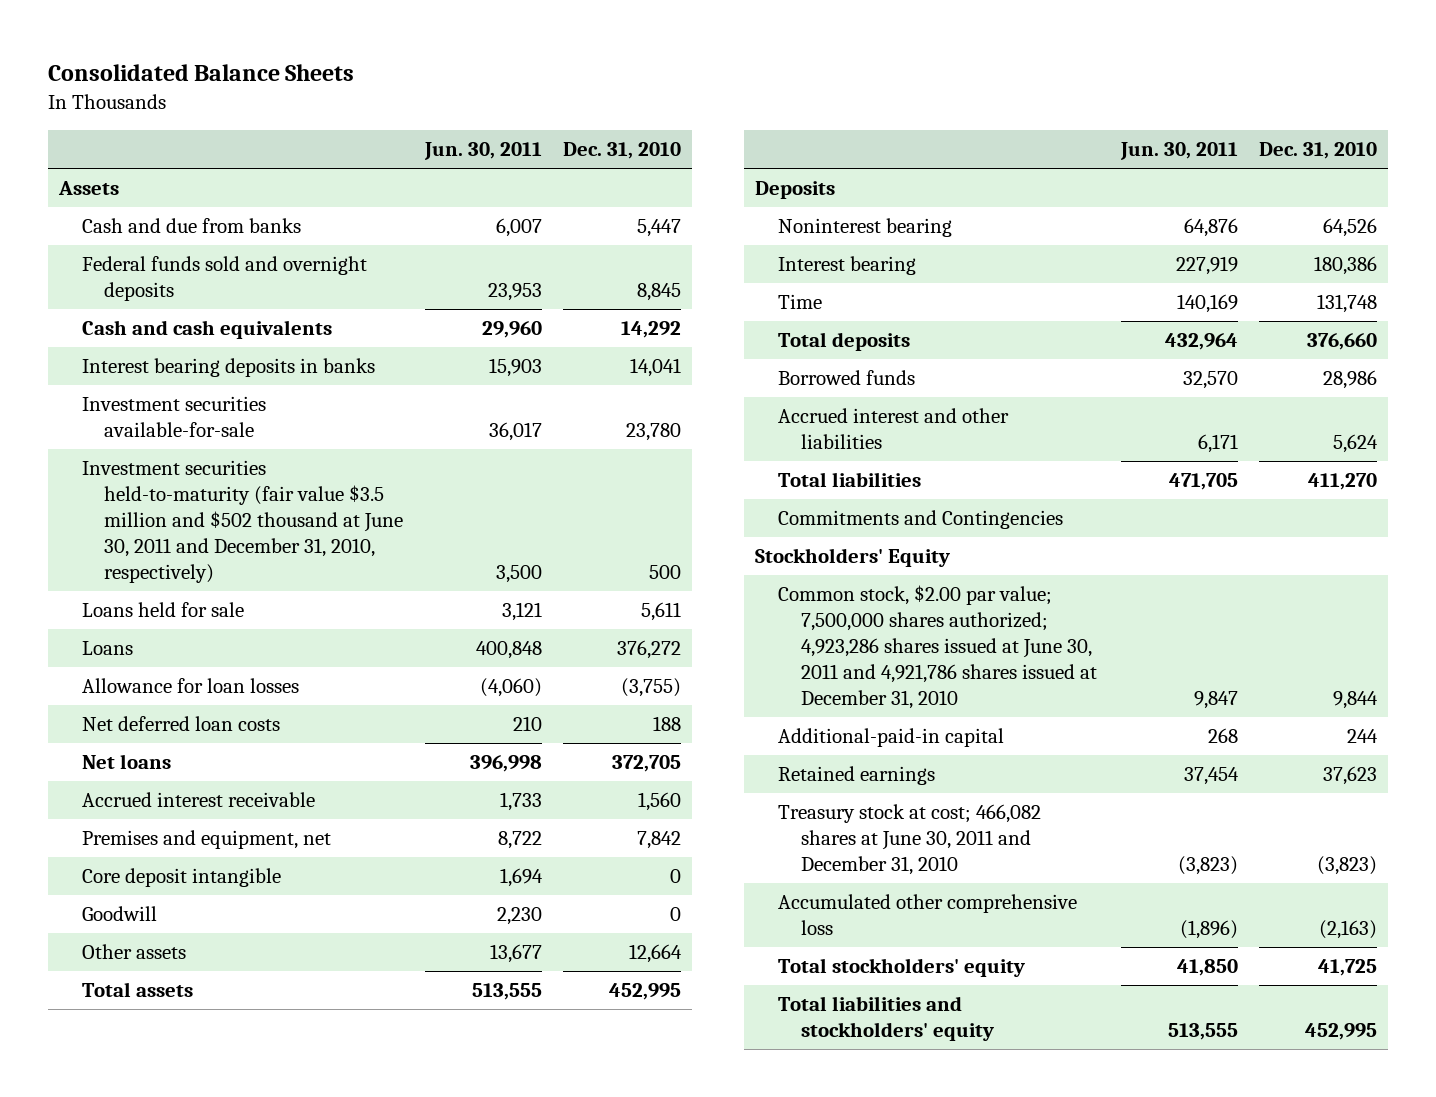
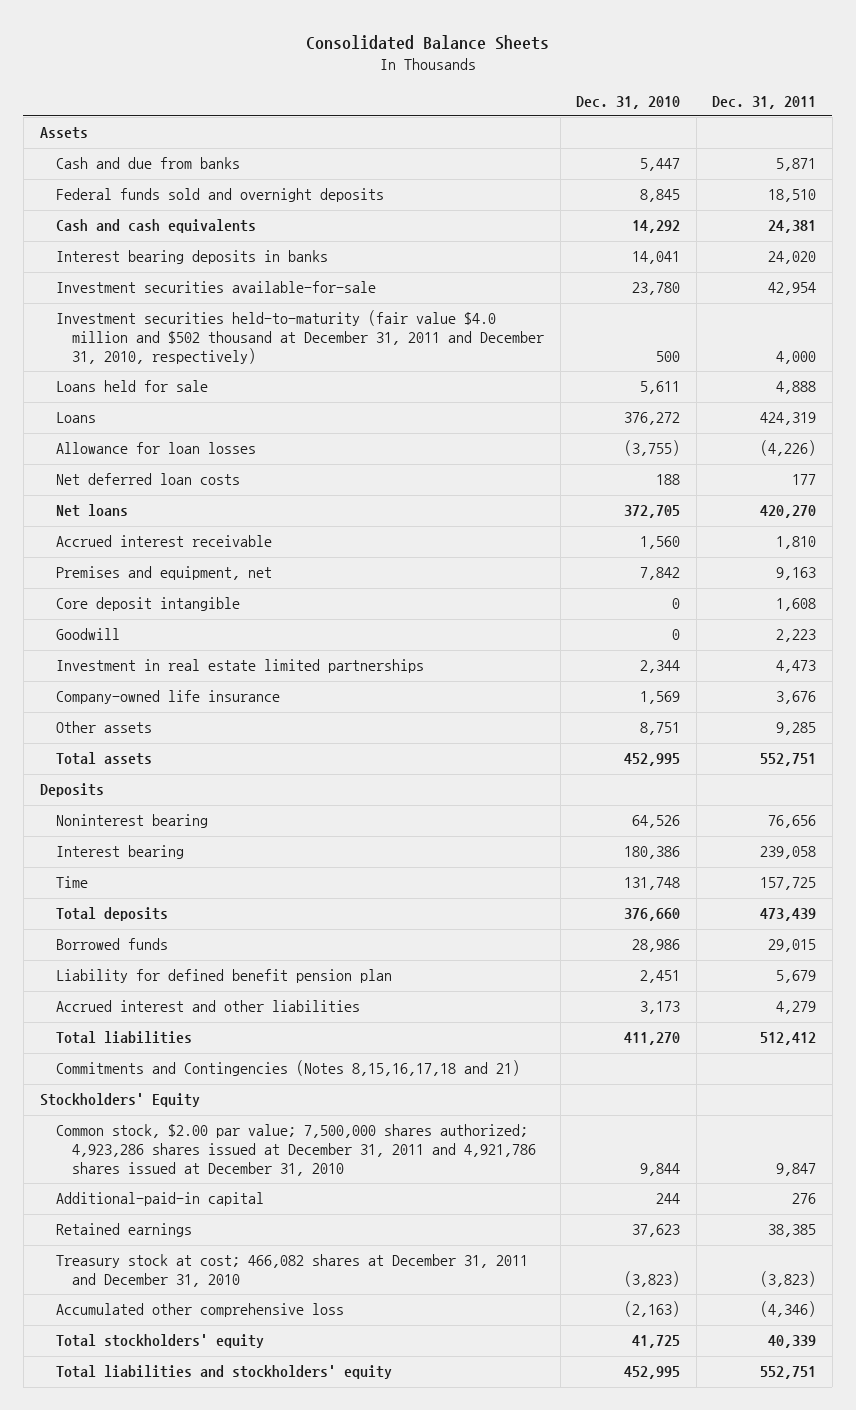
[423,142,542,161] Jun. 30, 2011 -> none
none -> [712,95,817,109] Dec. 31, 2011
[81,460,404,584] Investment securities held-to-maturity (fair value $3.5 million and $502 thousand at June 30, 2011 and December 31, 2010, respectively) -> [55,310,544,365] Investment securities held-to-maturity (fair value $4.0 million and $502 thousand at December 31, 2011 and December 31, 2010, respectively)
none -> [55,659,424,674] Investment in real estate limited partnerships
none -> [55,690,280,705] Company-owned life insurance
[629,944,683,964] 12,664 -> [640,722,681,736] 8,751
none -> [55,969,392,984] Liability for defined benefit pension plan
[1333,434,1379,454] 5,624 -> [640,1001,681,1015] 3,173
[777,510,1063,530] Commitments and Contingencies -> [55,1060,520,1077] Commitments and Contingencies (Notes 8,15,16,17,18 and 21)
[777,585,1097,710] Common stock, $2.00 par value; 7,500,000 shares authorized; 4,923,286 shares issued at June 30, 2011 and 4,921,786 shares issued at December 31, 2010 -> [55,1124,536,1177] Common stock, $2.00 par value; 7,500,000 shares authorized; 4,923,286 shares issued at December 31, 2011 and 4,921,786 shares issued at December 31, 2010
[777,804,1041,876] Treasury stock at cost; 466,082 shares at June 30, 2011 and December 31, 2010 -> [55,1254,528,1288] Treasury stock at cost; 466,082 shares at December 31, 2011 and December 31, 2010

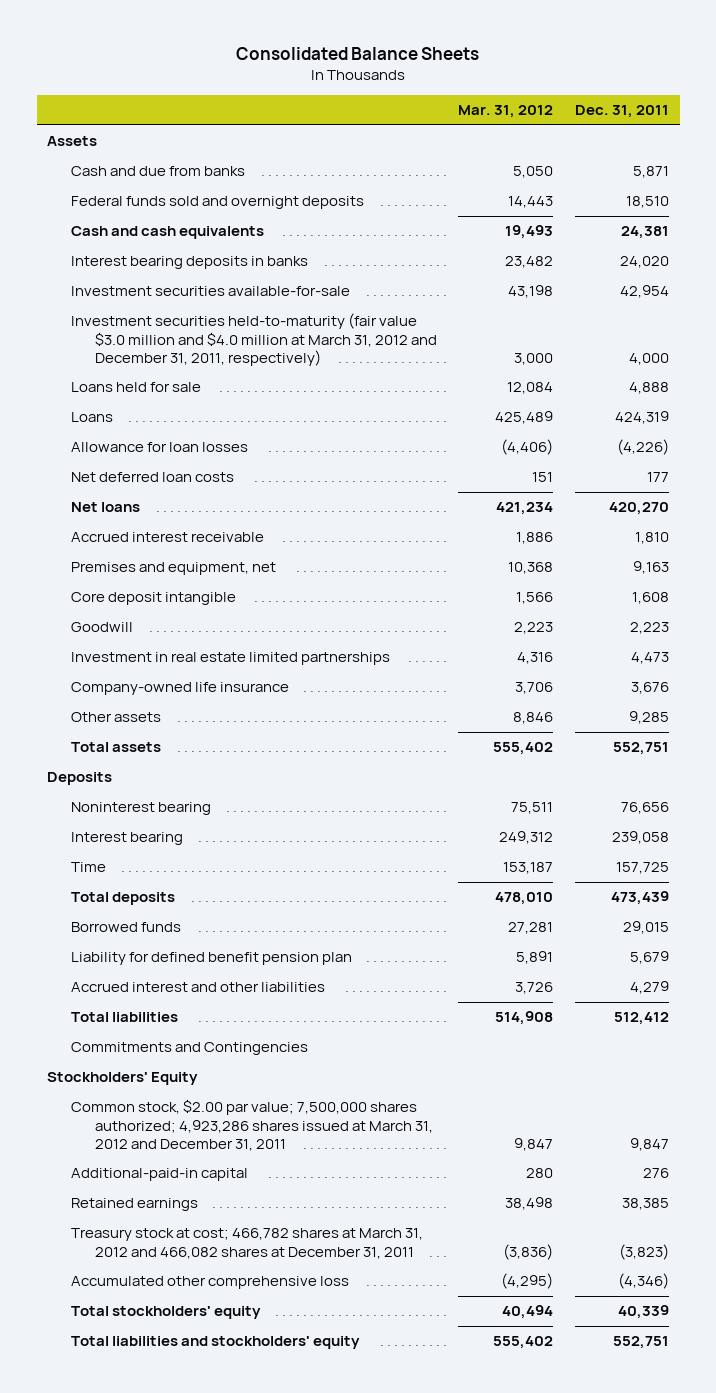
[576,95,681,109] Dec. 31, 2010 -> none
none -> [458,105,554,119] Mar. 31, 2012
[55,310,544,365] Investment securities held-to-maturity (fair value $4.0 million and $502 thousand at December 31, 2011 and December 31, 2010, respectively) -> [71,313,437,366] Investment securities held-to-maturity (fair value $3.0 million and $4.0 million at March 31, 2012 and December 31, 2011, respectively)
[55,1060,520,1077] Commitments and Contingencies (Notes 8,15,16,17,18 and 21) -> [71,1042,309,1056] Commitments and Contingencies
[55,1124,536,1177] Common stock, $2.00 par value; 7,500,000 shares authorized; 4,923,286 shares issued at December 31, 2011 and 4,921,786 shares issued at December 31, 2010 -> [71,1099,433,1151] Common stock, $2.00 par value; 7,500,000 shares authorized; 4,923,286 shares issued at March 31, 2012 and December 31, 2011
[55,1254,528,1288] Treasury stock at cost; 466,082 shares at December 31, 2011 and December 31, 2010 -> [71,1228,424,1259] Treasury stock at cost; 466,782 shares at March 31, 2012 and 466,082 shares at December 31, 2011

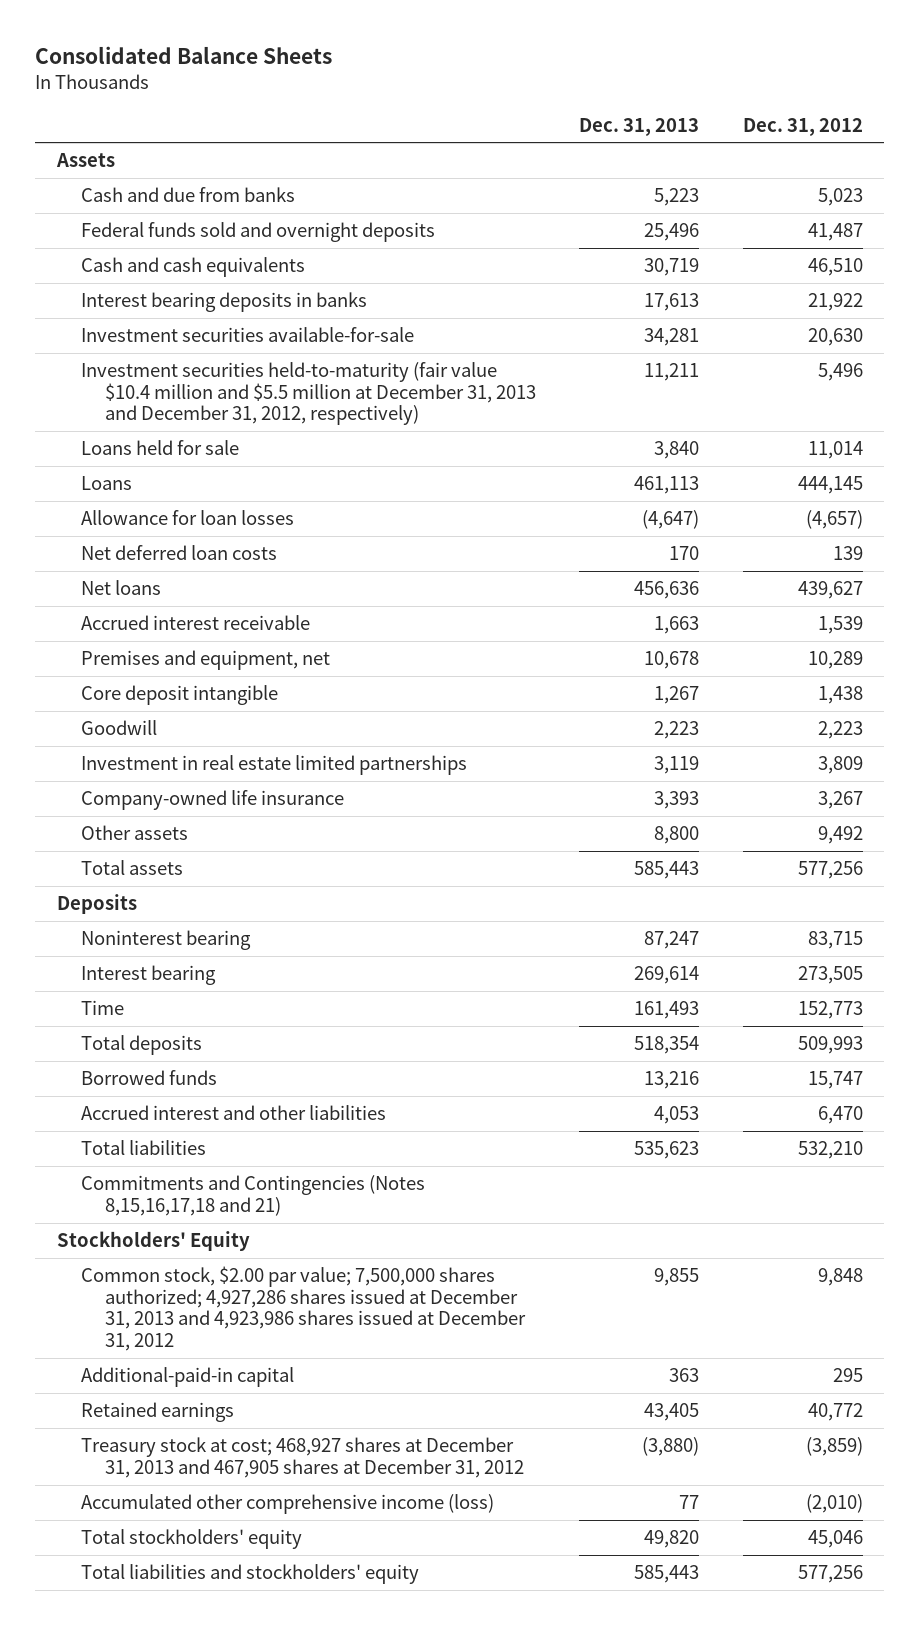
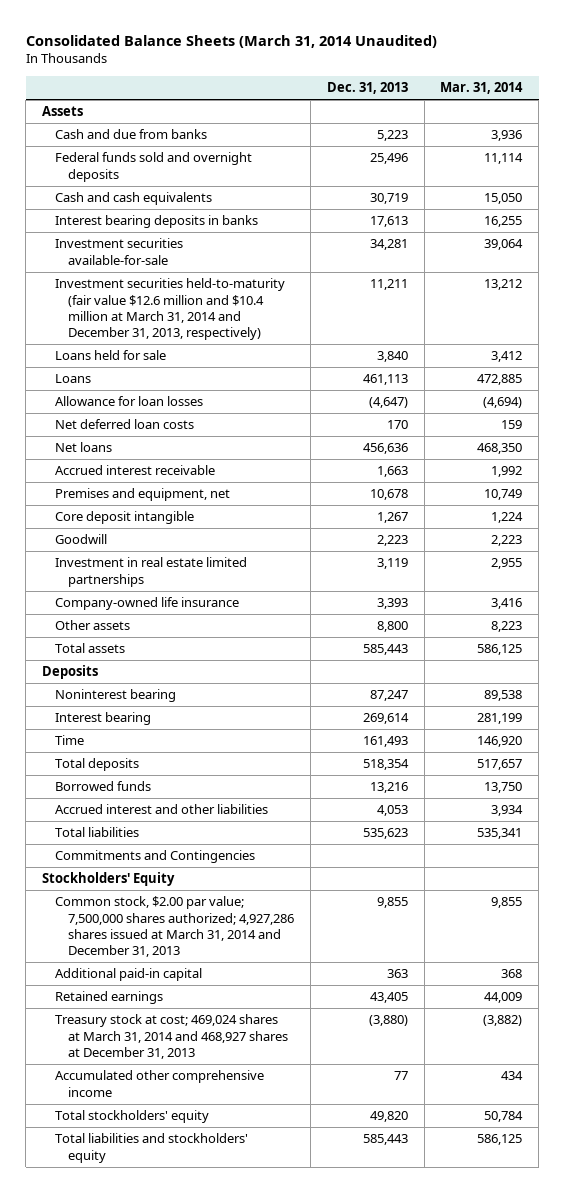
[35,45,333,64] Consolidated Balance Sheets -> [25,34,437,48] Consolidated Balance Sheets (March 31, 2014 Unaudited)
[742,117,863,136] Dec. 31, 2012 -> none
none -> [440,82,524,95] Mar. 31, 2014
[81,362,537,426] Investment securities held-to-maturity (fair value $10.4 million and $5.5 million at December 31, 2013 and December 31, 2012, respectively) -> [55,278,286,341] Investment securities held-to-maturity (fair value $12.6 million and $10.4 million at March 31, 2014 and December 31, 2013, respectively)
[81,1175,426,1216] Commitments and Contingencies (Notes 8,15,16,17,18 and 21) -> [55,850,256,864] Commitments and Contingencies
[81,1266,527,1351] Common stock, $2.00 par value; 7,500,000 shares authorized; 4,927,286 shares issued at December 31, 2013 and 4,923,986 shares issued at December 31, 2012 -> [55,896,295,958] Common stock, $2.00 par value; 7,500,000 shares authorized; 4,927,286 shares issued at March 31, 2014 and December 31, 2013
[81,1367,295,1388] Additional-paid-in capital -> [55,968,203,982] Additional paid-in capital
[81,1437,525,1478] Treasury stock at cost; 468,927 shares at December 31, 2013 and 467,905 shares at December 31, 2012 -> [55,1014,289,1060] Treasury stock at cost; 469,024 shares at March 31, 2014 and 468,927 shares at December 31, 2013
[81,1494,495,1515] Accumulated other comprehensive income (loss) -> [55,1070,265,1097] Accumulated other comprehensive income

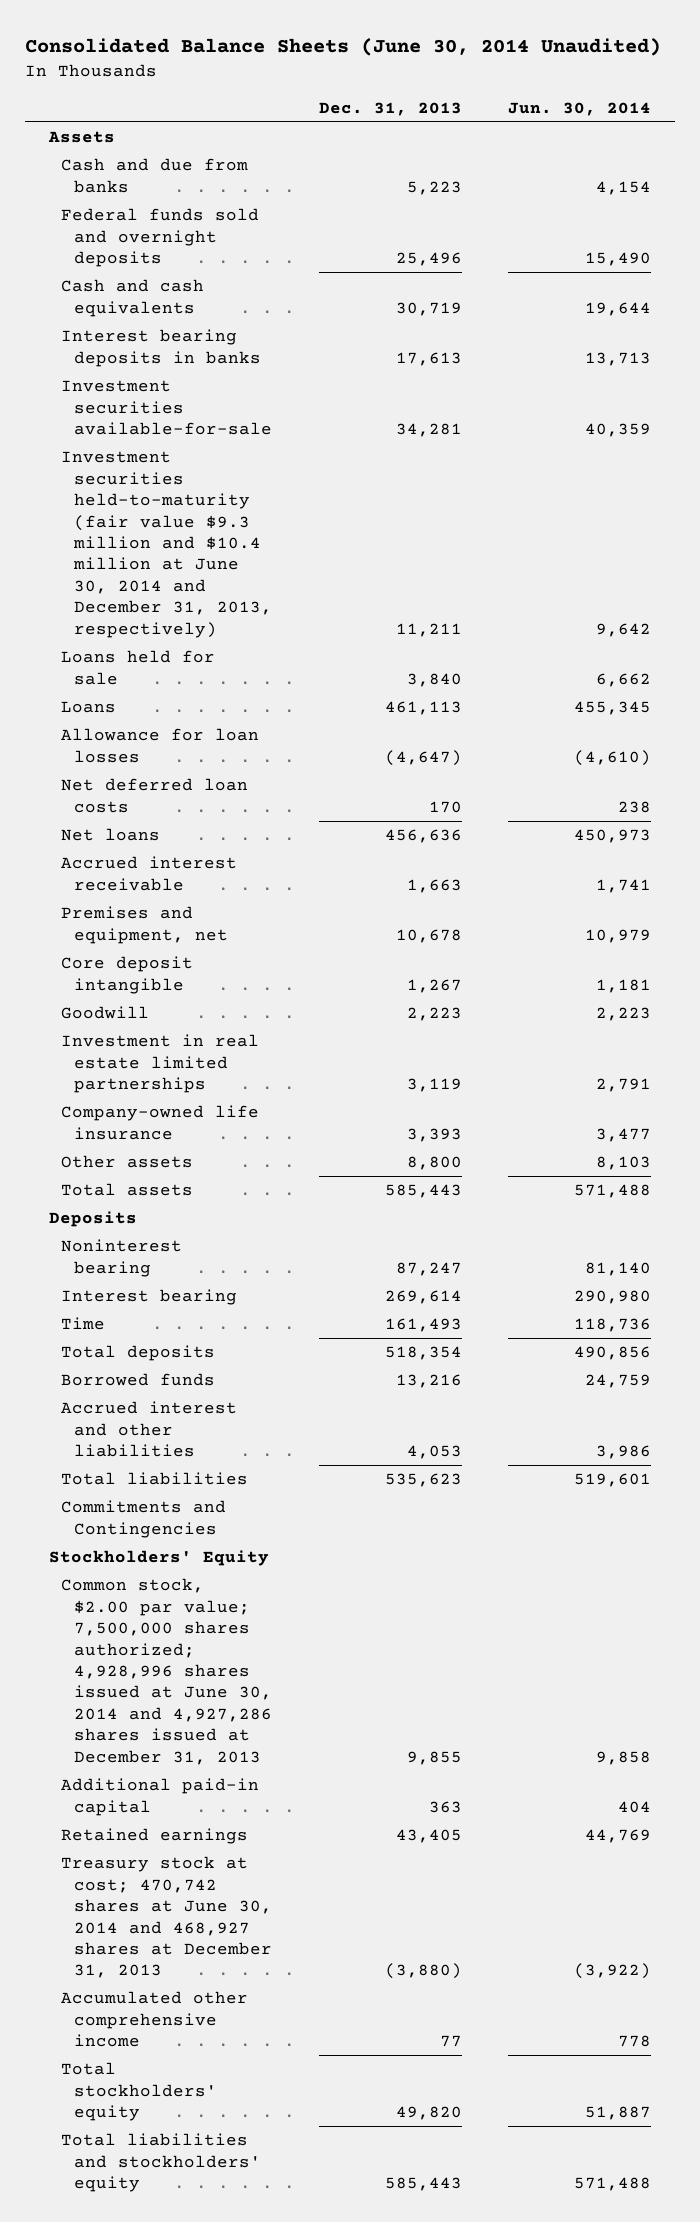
[25,34,437,48] Consolidated Balance Sheets (March 31, 2014 Unaudited) -> [25,38,662,57] Consolidated Balance Sheets (June 30, 2014 Unaudited)
[440,82,524,95] Mar. 31, 2014 -> none
none -> [508,102,652,117] Jun. 30, 2014
[55,278,286,341] Investment securities held-to-maturity (fair value $12.6 million and $10.4 million at March 31, 2014 and December 31, 2013, respectively) -> [61,451,273,638] Investment securities held-to-maturity (fair value $9.3 million and $10.4 million at June 30, 2014 and December 31, 2013, respectively)
[55,896,295,958] Common stock, $2.00 par value; 7,500,000 shares authorized; 4,927,286 shares issued at March 31, 2014 and December 31, 2013 -> [61,1578,273,1765] Common stock, $2.00 par value; 7,500,000 shares authorized; 4,928,996 shares issued at June 30, 2014 and 4,927,286 shares issued at December 31, 2013
[55,1014,289,1060] Treasury stock at cost; 469,024 shares at March 31, 2014 and 468,927 shares at December 31, 2013 -> [61,1856,273,1979] Treasury stock at cost; 470,742 shares at June 30, 2014 and 468,927 shares at December 31, 2013

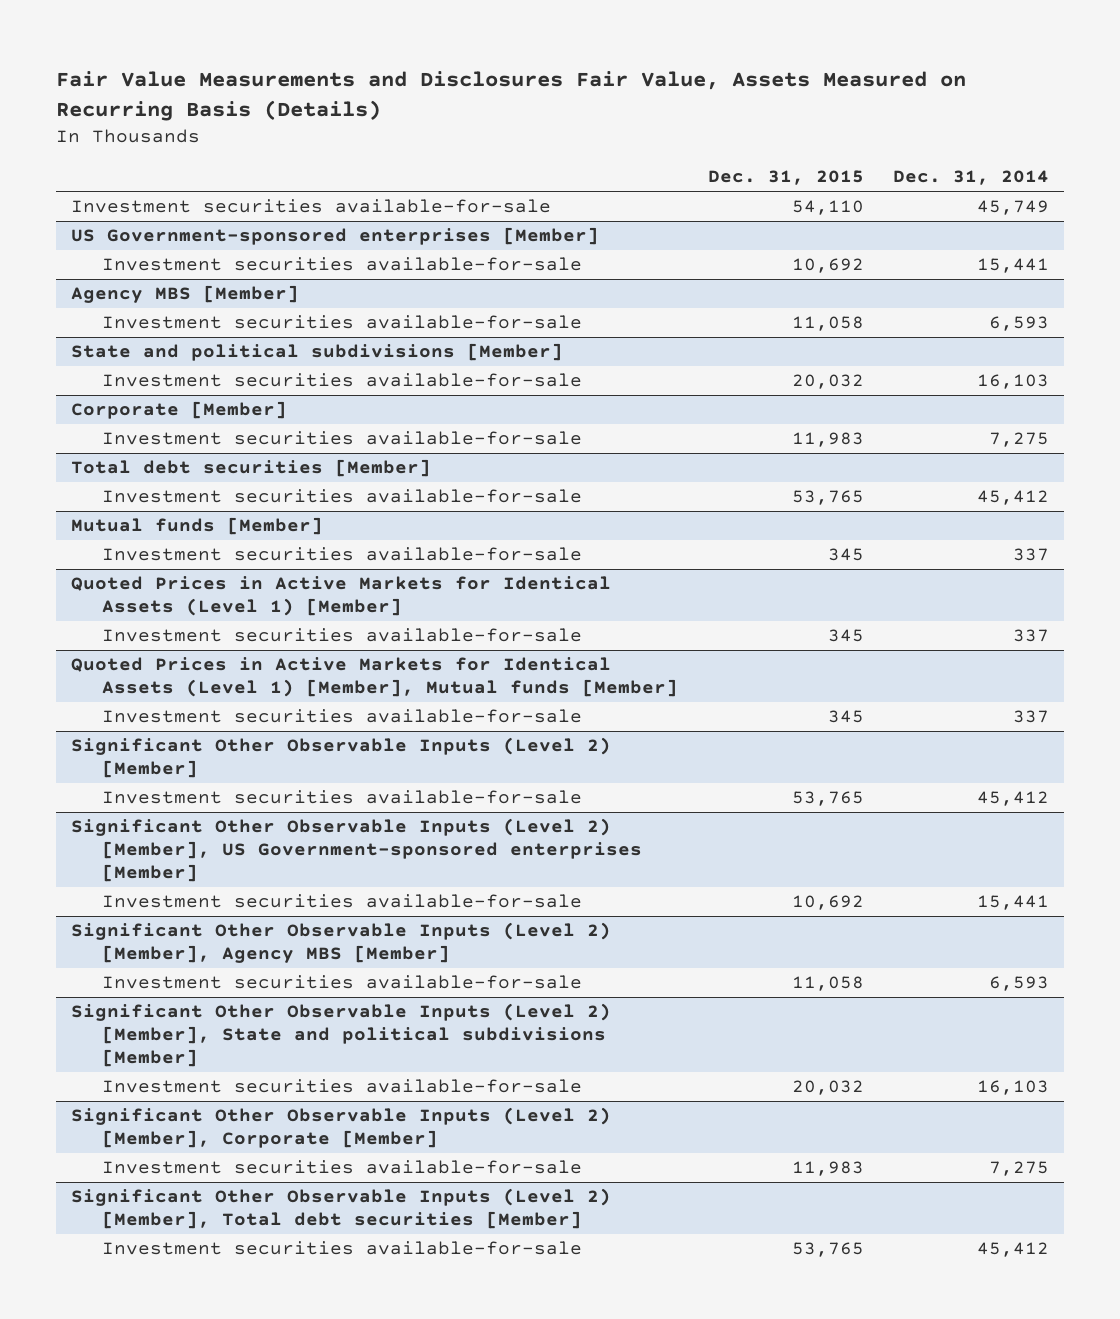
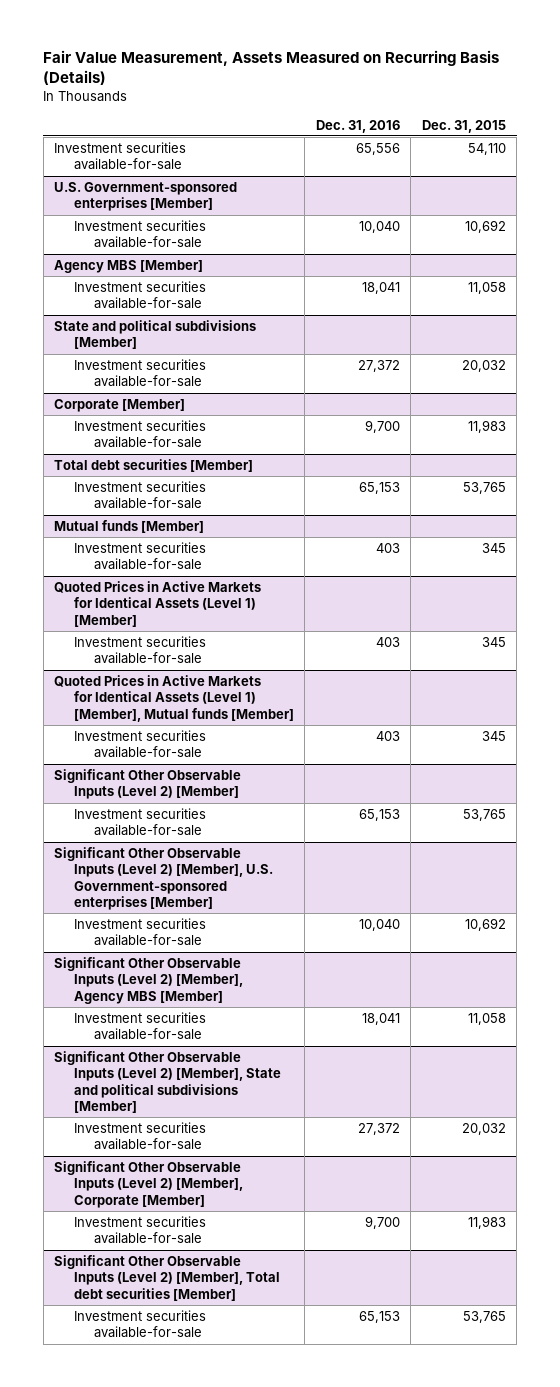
[55,70,966,122] Fair Value Measurements and Disclosures Fair Value, Assets Measured on Recurring Basis (Details) -> [43,50,500,86] Fair Value Measurement, Assets Measured on Recurring Basis (Details)
[893,170,1050,186] Dec. 31, 2014 -> none
none -> [315,119,400,133] Dec. 31, 2016
[70,227,599,246] US Government-sponsored enterprises [Member] -> [54,181,238,212] U.S. Government-sponsored enterprises [Member]
[70,818,642,882] Significant Other Observable Inputs (Level 2) [Member], US Government-sponsored enterprises [Member] -> [54,846,274,911] Significant Other Observable Inputs (Level 2) [Member], U.S. Government-sponsored enterprises [Member]

